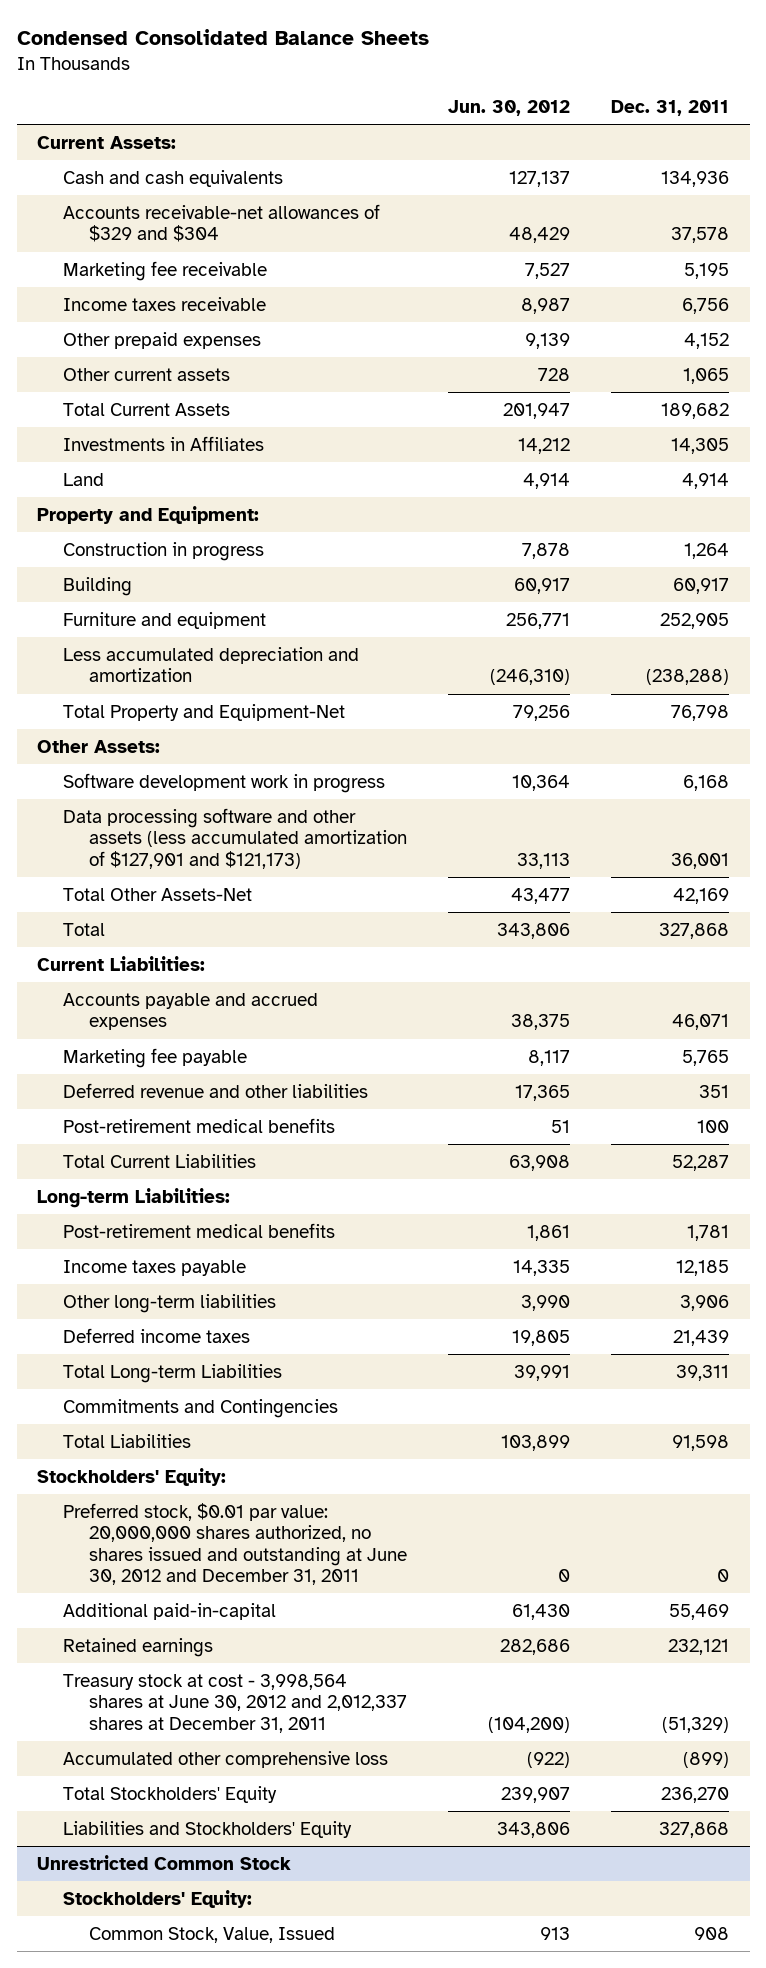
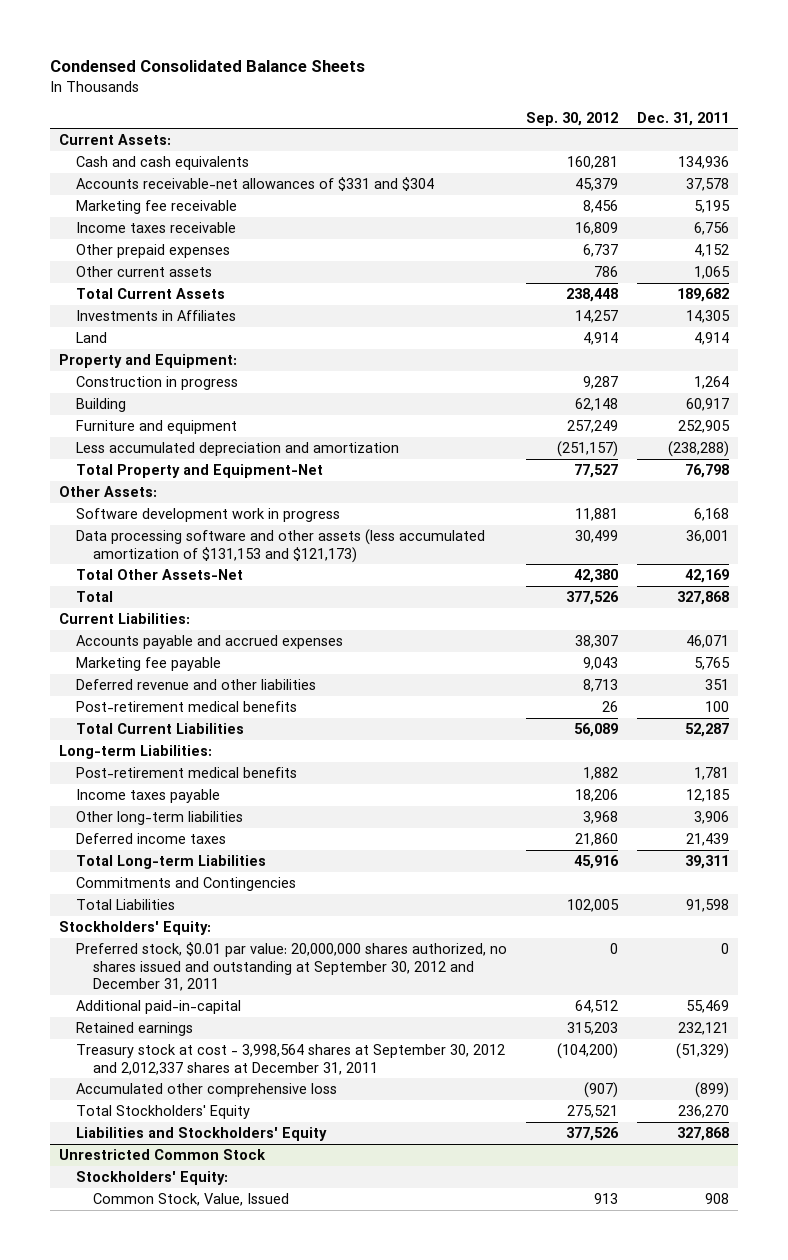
[448,99,571,116] Jun. 30, 2012 -> none
none -> [525,111,618,126] Sep. 30, 2012
[63,203,381,243] Accounts receivable-net allowances of $329 and $304 -> [75,177,434,192] Accounts receivable-net allowances of $331 and $304
[63,807,408,869] Data processing software and other assets (less accumulated amortization of $127,901 and $121,173) -> [75,529,485,563] Data processing software and other assets (less accumulated amortization of $131,153 and $121,173)
[63,1502,408,1585] Preferred stock, $0.01 par value: 20,000,000 shares authorized, no shares issued and outstanding at June 30, 2012 and December 31, 2011 -> [75,942,507,992] Preferred stock, $0.01 par value: 20,000,000 shares authorized, no shares issued and outstanding at September 30, 2012 and December 31, 2011
[63,1673,408,1733] Treasury stock at cost - 3,998,564 shares at June 30, 2012 and 2,012,337 shares at December 31, 2011 -> [75,1044,505,1075] Treasury stock at cost - 3,998,564 shares at September 30, 2012 and 2,012,337 shares at December 31, 2011

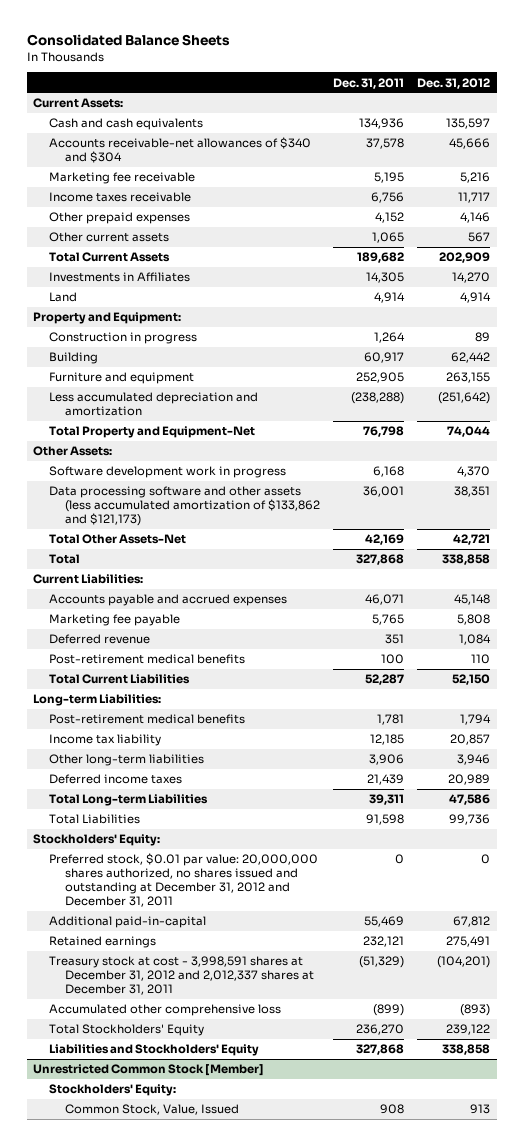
[49,60,365,73] Condensed Consolidated Balance Sheets -> [26,33,230,46] Consolidated Balance Sheets
[525,111,618,126] Sep. 30, 2012 -> none
none -> [417,77,491,89] Dec. 31, 2012
[75,177,434,192] Accounts receivable-net allowances of $331 and $304 -> [49,137,312,164] Accounts receivable-net allowances of $340 and $304
[75,529,485,563] Data processing software and other assets (less accumulated amortization of $131,153 and $121,173) -> [49,486,320,527] Data processing software and other assets (less accumulated amortization of $133,862 and $121,173)
[75,679,316,691] Deferred revenue and other liabilities -> [49,634,151,645] Deferred revenue
[75,789,220,804] Income taxes payable -> [49,734,162,747] Income tax liability
[75,877,296,892] Commitments and Contingencies -> none
[75,942,507,992] Preferred stock, $0.01 par value: 20,000,000 shares authorized, no shares issued and outstanding at September 30, 2012 and December 31, 2011 -> [49,853,319,908] Preferred stock, $0.01 par value: 20,000,000 shares authorized, no shares issued and outstanding at December 31, 2012 and December 31, 2011
[75,1044,505,1075] Treasury stock at cost - 3,998,564 shares at September 30, 2012 and 2,012,337 shares at December 31, 2011 -> [49,956,314,996] Treasury stock at cost - 3,998,591 shares at December 31, 2012 and 2,012,337 shares at December 31, 2011
[59,1149,267,1161] Unrestricted Common Stock -> [33,1064,265,1077] Unrestricted Common Stock [Member]

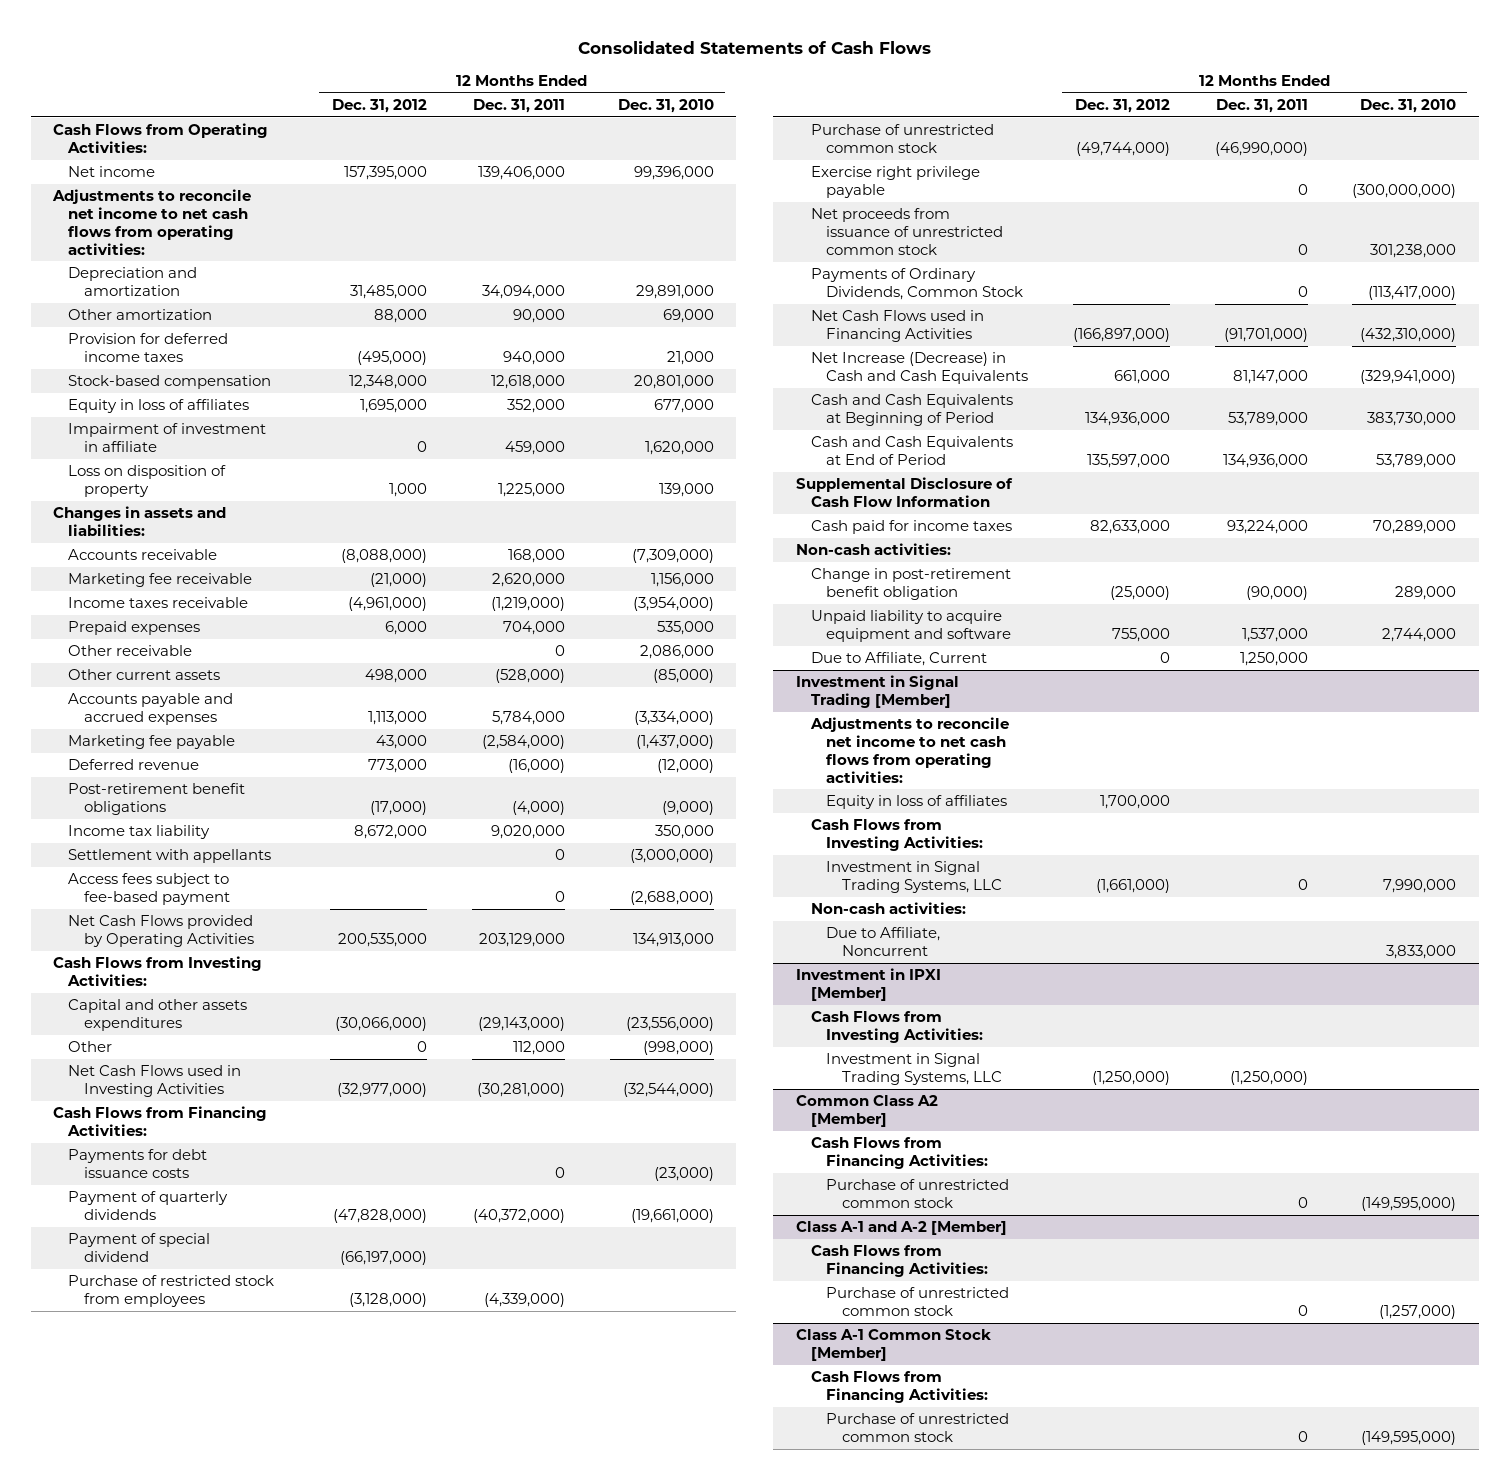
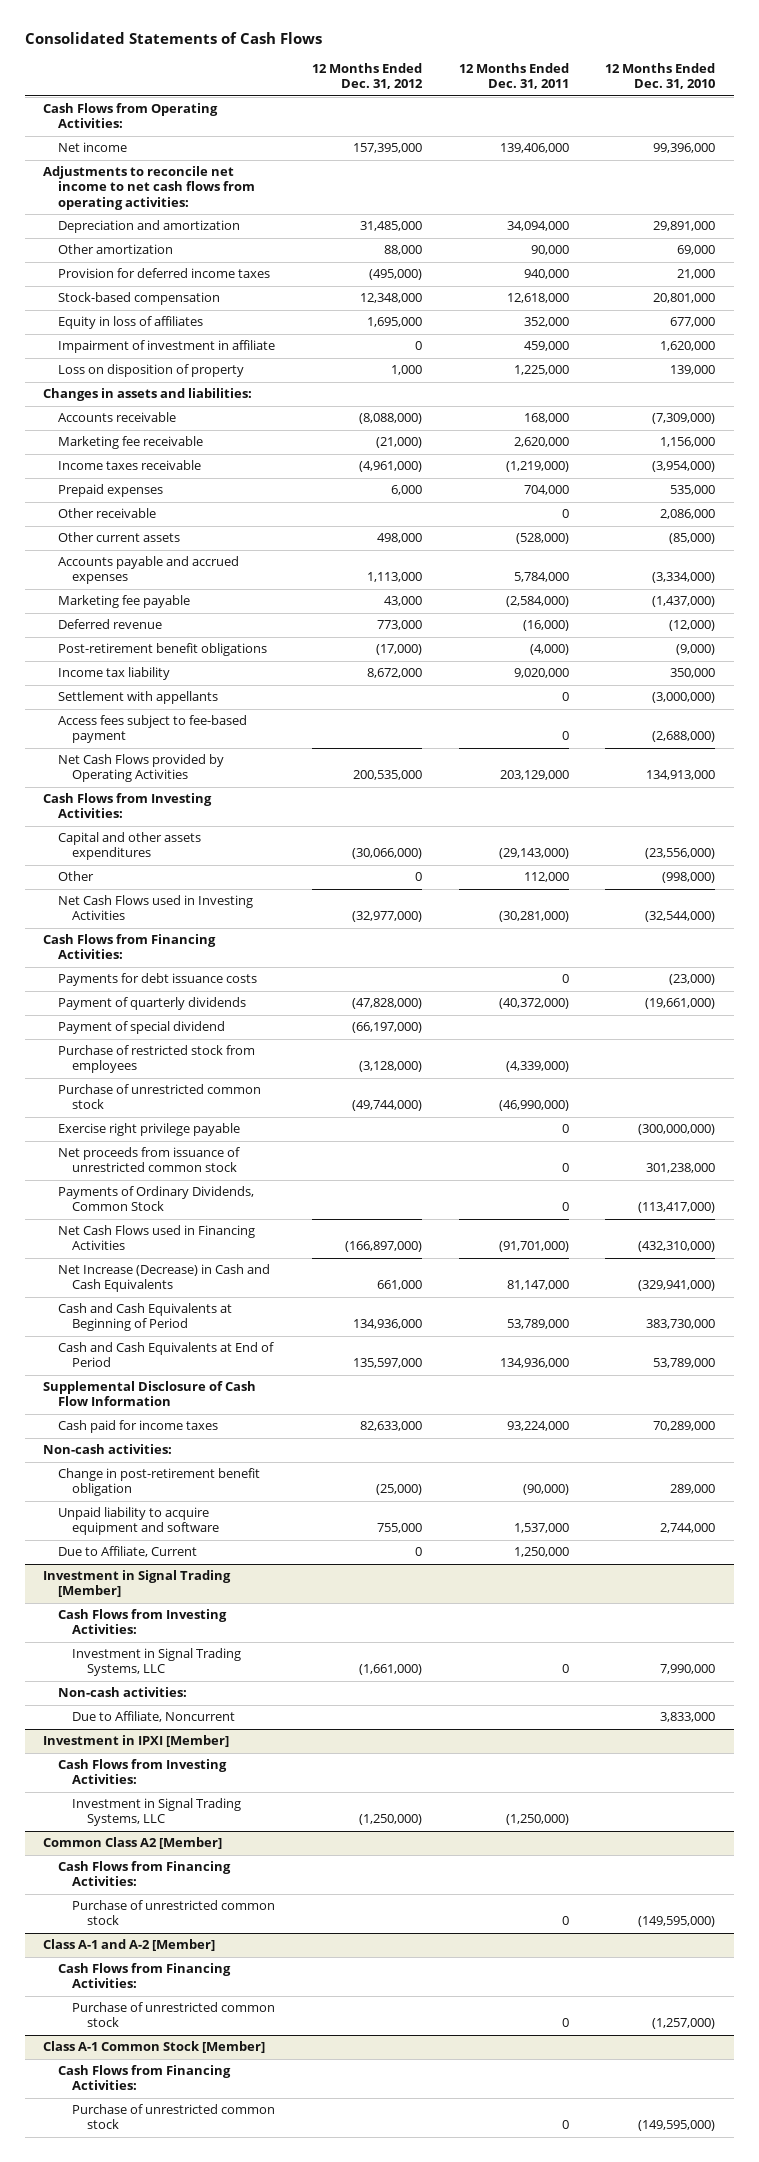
[810,717,1010,783] Adjustments to reconcile net income to net cash flows from operating activities: -> none
[826,795,1008,810] Equity in loss of affiliates -> none

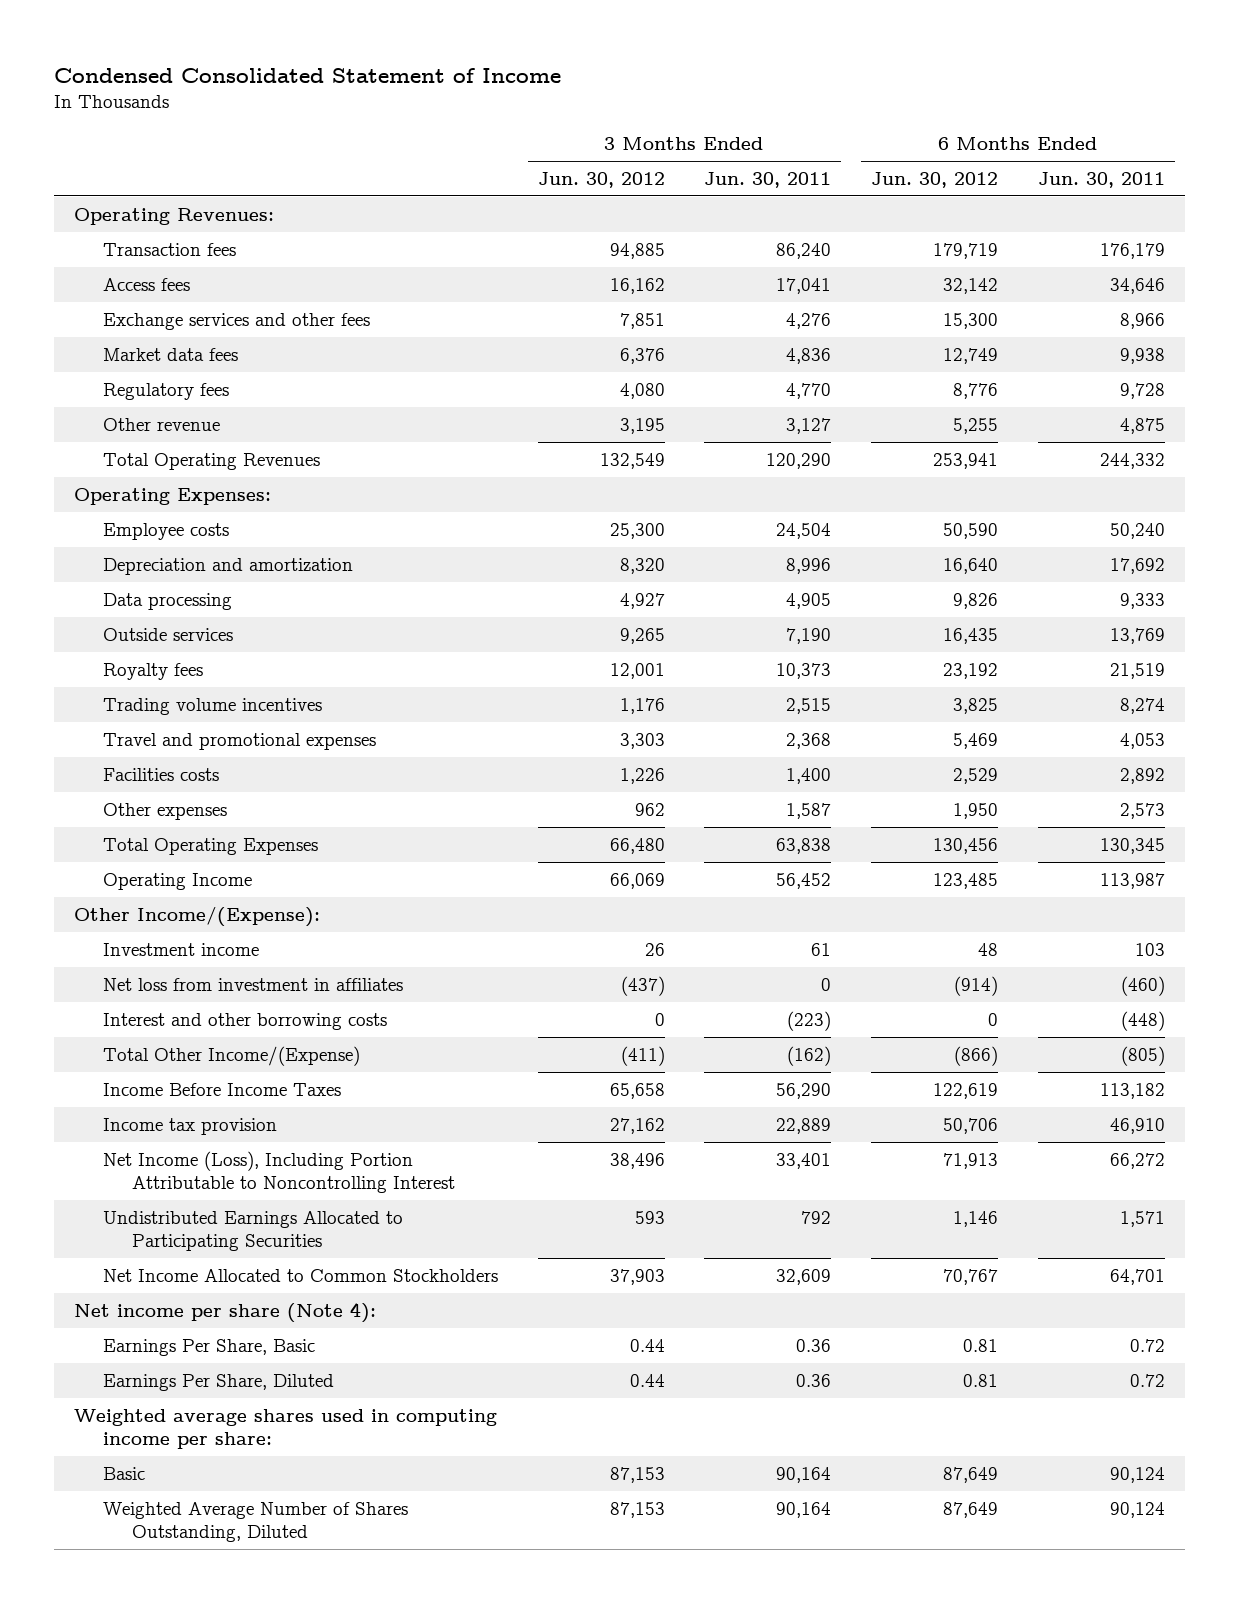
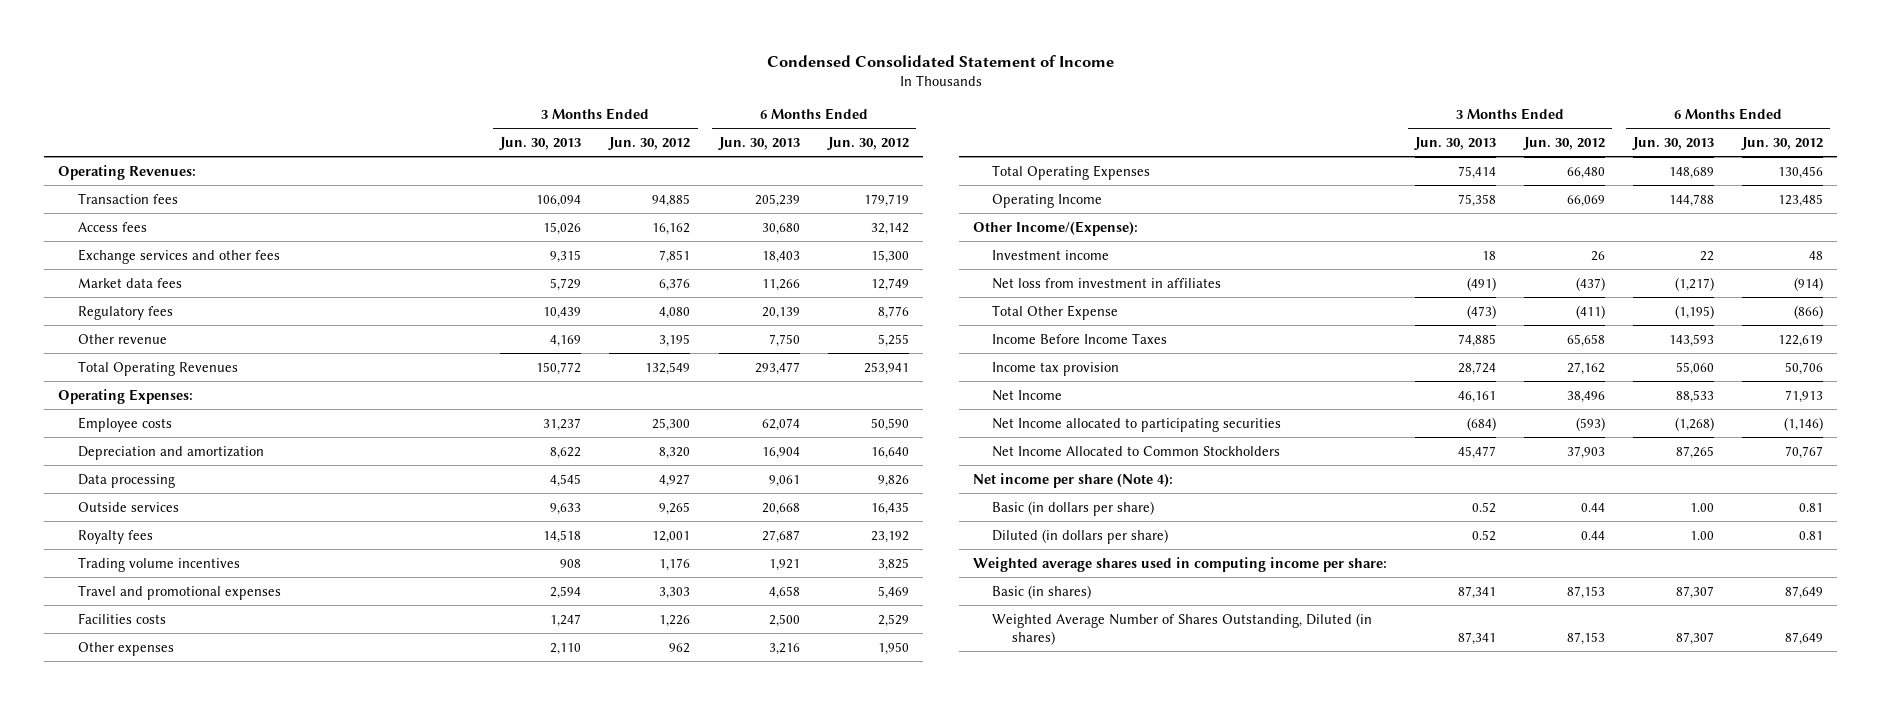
[704,171,832,188] Jun. 30, 2011 -> none
[1037,171,1165,188] Jun. 30, 2011 -> none
none -> [499,136,582,150] Jun. 30, 2013
none -> [717,136,800,150] Jun. 30, 2013
[102,1012,387,1030] Interest and other borrowing costs -> none
[102,1045,360,1066] Total Other Income/(Expense) -> [992,304,1119,320] Total Other Expense
[102,1150,455,1193] Net Income (Loss), Including Portion Attributable to Noncontrolling Interest -> [992,389,1063,401] Net Income
[102,1210,403,1251] Undistributed Earnings Allocated to Participating Securities -> [992,417,1282,432] Net Income allocated to participating securities
[634,1210,665,1224] 593 -> [1575,416,1605,431] (593)
[953,1210,999,1227] 1,146 -> [1783,416,1823,431] (1,146)
[102,1338,315,1356] Earnings Per Share, Basic -> [992,500,1155,516] Basic (in dollars per share)
[102,1373,334,1391] Earnings Per Share, Diluted -> [992,528,1169,544] Diluted (in dollars per share)
[102,1466,145,1480] Basic -> [992,584,1092,599] Basic (in shares)
[102,1501,408,1542] Weighted Average Number of Shares Outstanding, Diluted -> [992,612,1373,645] Weighted Average Number of Shares Outstanding, Diluted (in shares)

